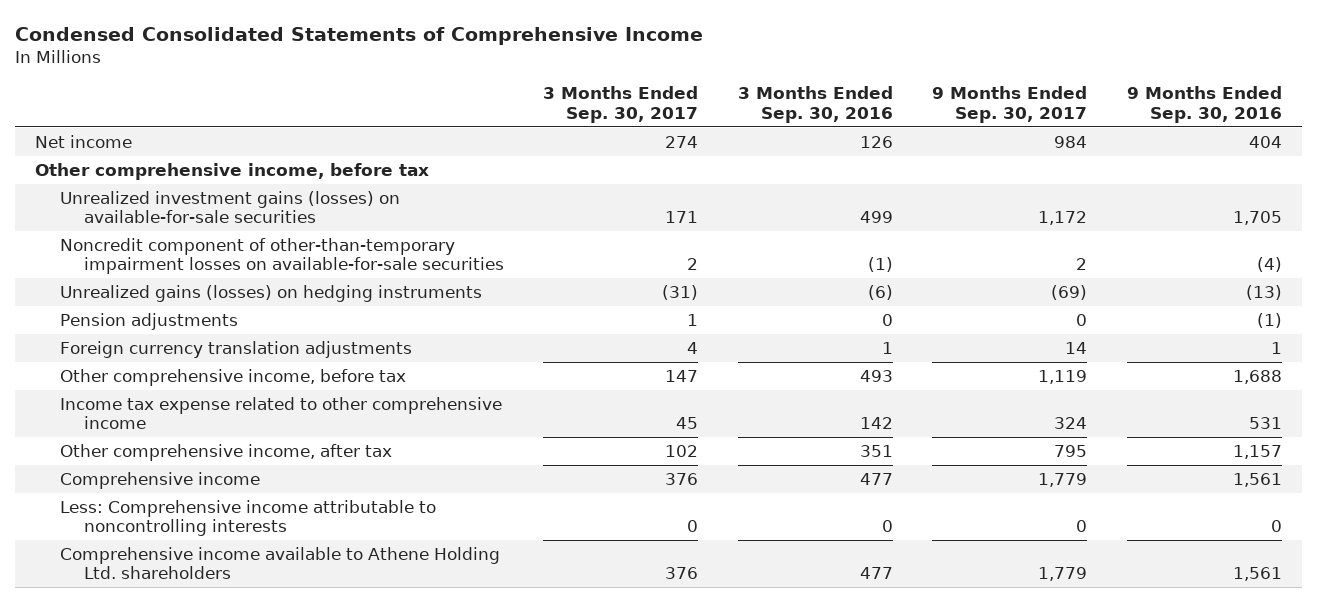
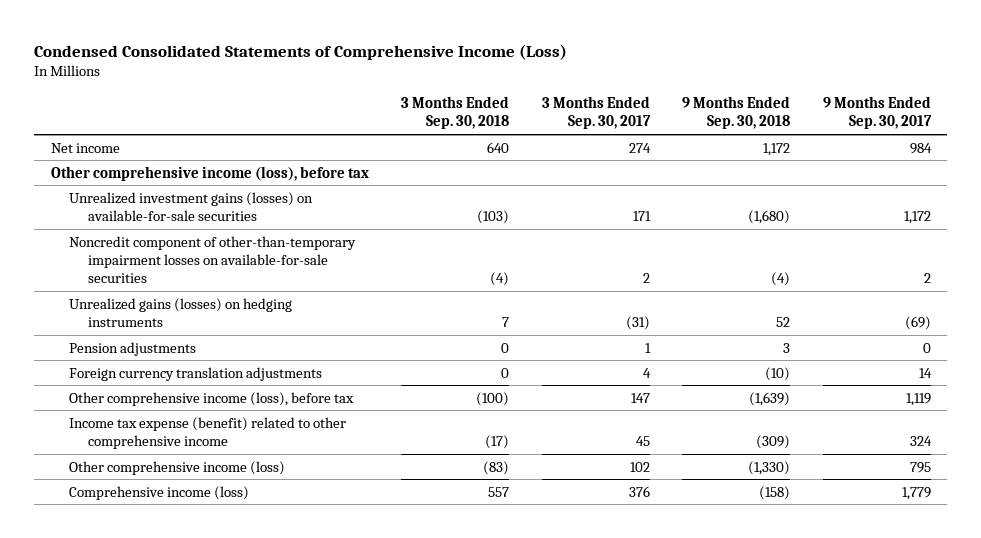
[15,26,704,45] Condensed Consolidated Statements of Comprehensive Income -> [34,43,568,60] Condensed Consolidated Statements of Comprehensive Income (Loss)
[737,86,893,123] 3 Months Ended Sep. 30, 2016 -> none
[1126,86,1282,123] 9 Months Ended Sep. 30, 2016 -> none
none -> [401,95,510,130] 3 Months Ended Sep. 30, 2018
none -> [682,95,791,130] 9 Months Ended Sep. 30, 2018
[35,162,430,180] Other comprehensive income, before tax -> [50,165,369,181] Other comprehensive income (loss), before tax
[59,499,436,537] Less: Comprehensive income attributable to noncontrolling interests -> none
[59,546,500,580] Comprehensive income available to Athene Holding Ltd. shareholders -> none
[59,368,406,386] Other comprehensive income, before tax -> [69,391,355,406] Other comprehensive income (loss), before tax
[59,396,502,430] Income tax expense related to other comprehensive income -> [69,416,347,449] Income tax expense (benefit) related to other comprehensive income
[59,443,392,461] Other comprehensive income, after tax -> [69,460,286,475] Other comprehensive income (loss)
[59,471,260,489] Comprehensive income -> [69,485,250,500] Comprehensive income (loss)

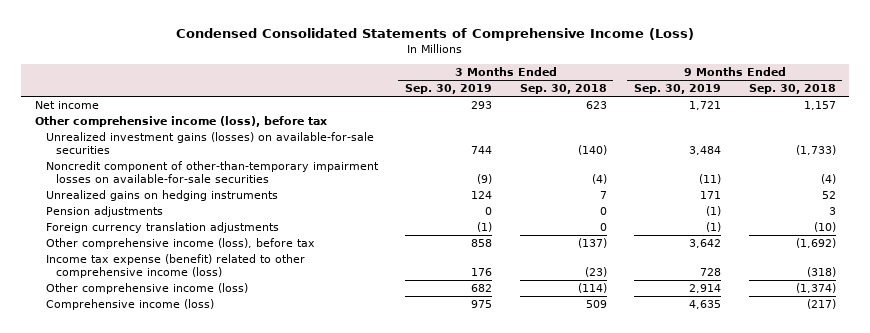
[541,95,651,130] 3 Months Ended Sep. 30, 2017 -> none
[822,95,932,130] 9 Months Ended Sep. 30, 2017 -> none
none -> [405,84,493,95] Sep. 30, 2019
none -> [634,84,722,95] Sep. 30, 2019
[487,141,510,153] 640 -> [585,101,607,110] 623
[763,142,791,156] 1,172 -> [803,101,836,111] 1,157
[477,209,510,224] (103) -> [577,144,607,155] (140)
[748,209,791,224] (1,680) -> [795,144,836,155] (1,733)
[69,297,293,327] Unrealized gains (losses) on hedging instruments -> [45,190,278,202] Unrealized gains on hedging instruments
[476,391,510,406] (100) -> [577,238,607,249] (137)
[749,391,791,406] (1,639) -> [795,238,836,249] (1,692)
[69,416,347,449] Income tax expense (benefit) related to other comprehensive income -> [45,254,305,278] Income tax expense (benefit) related to other comprehensive income (loss)
[485,434,510,449] (17) -> [584,266,607,277] (23)
[756,434,791,449] (309) -> [806,266,836,277] (318)
[483,460,510,475] (83) -> [577,283,607,294] (114)
[748,460,791,475] (1,330) -> [795,283,836,294] (1,374)
[488,486,510,497] 557 -> [585,300,607,309] 509
[759,485,791,500] (158) -> [806,299,836,310] (217)

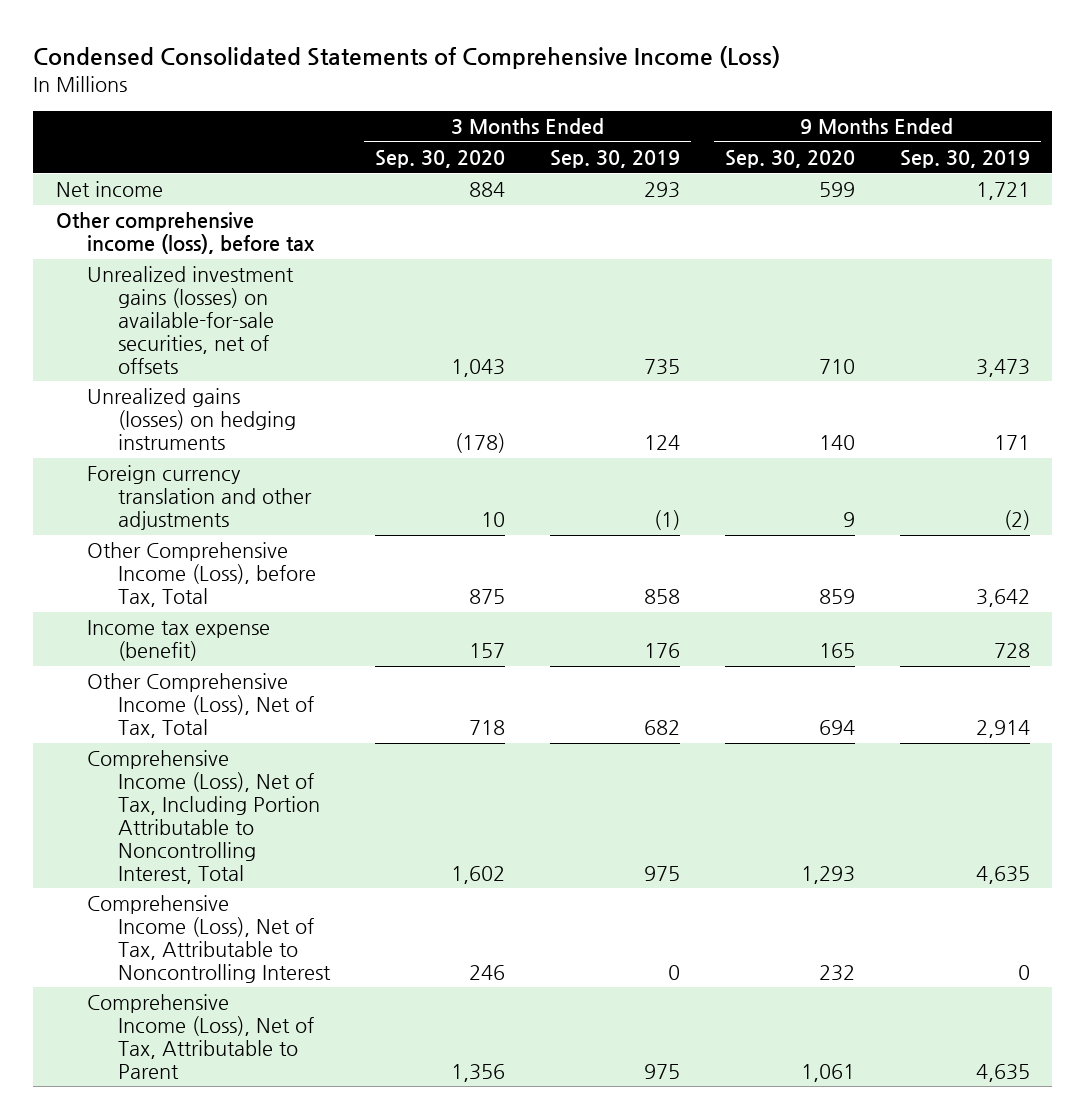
[519,84,607,95] Sep. 30, 2018 -> none
[748,84,836,95] Sep. 30, 2018 -> none
none -> [375,149,506,168] Sep. 30, 2020
none -> [724,149,855,168] Sep. 30, 2020
[45,161,379,183] Noncredit component of other-than-temporary impairment losses on available-for-sale securities -> none
[45,206,163,218] Pension adjustments -> none
[45,132,374,154] Unrealized investment gains (losses) on available-for-sale securities -> [87,266,295,374] Unrealized investment gains (losses) on available-for-sale securities, net of offsets
[471,145,493,154] 744 -> [644,358,681,375] 735
[689,145,722,155] 3,484 -> [975,358,1030,377] 3,473
[45,190,278,202] Unrealized gains on hedging instruments -> [87,388,297,451] Unrealized gains (losses) on hedging instruments
[45,222,279,234] Foreign currency translation adjustments -> [87,465,313,531] Foreign currency translation and other adjustments
[706,222,722,233] (1) -> [1003,510,1030,531] (2)
[45,238,315,250] Other comprehensive income (loss), before tax -> [87,542,317,608] Other Comprehensive Income (Loss), before Tax, Total
[45,254,305,278] Income tax expense (benefit) related to other comprehensive income (loss) -> [87,620,271,662] Income tax expense (benefit)
[45,283,248,295] Other comprehensive income (loss) -> [87,673,315,739] Other Comprehensive Income (Loss), Net of Tax, Total
[45,299,214,311] Comprehensive income (loss) -> [87,750,321,884] Comprehensive Income (Loss), Net of Tax, Including Portion Attributable to Noncontrolling Interest, Total
none -> [87,895,332,983] Comprehensive Income (Loss), Net of Tax, Attributable to Noncontrolling Interest
none -> [87,994,315,1079] Comprehensive Income (Loss), Net of Tax, Attributable to Parent

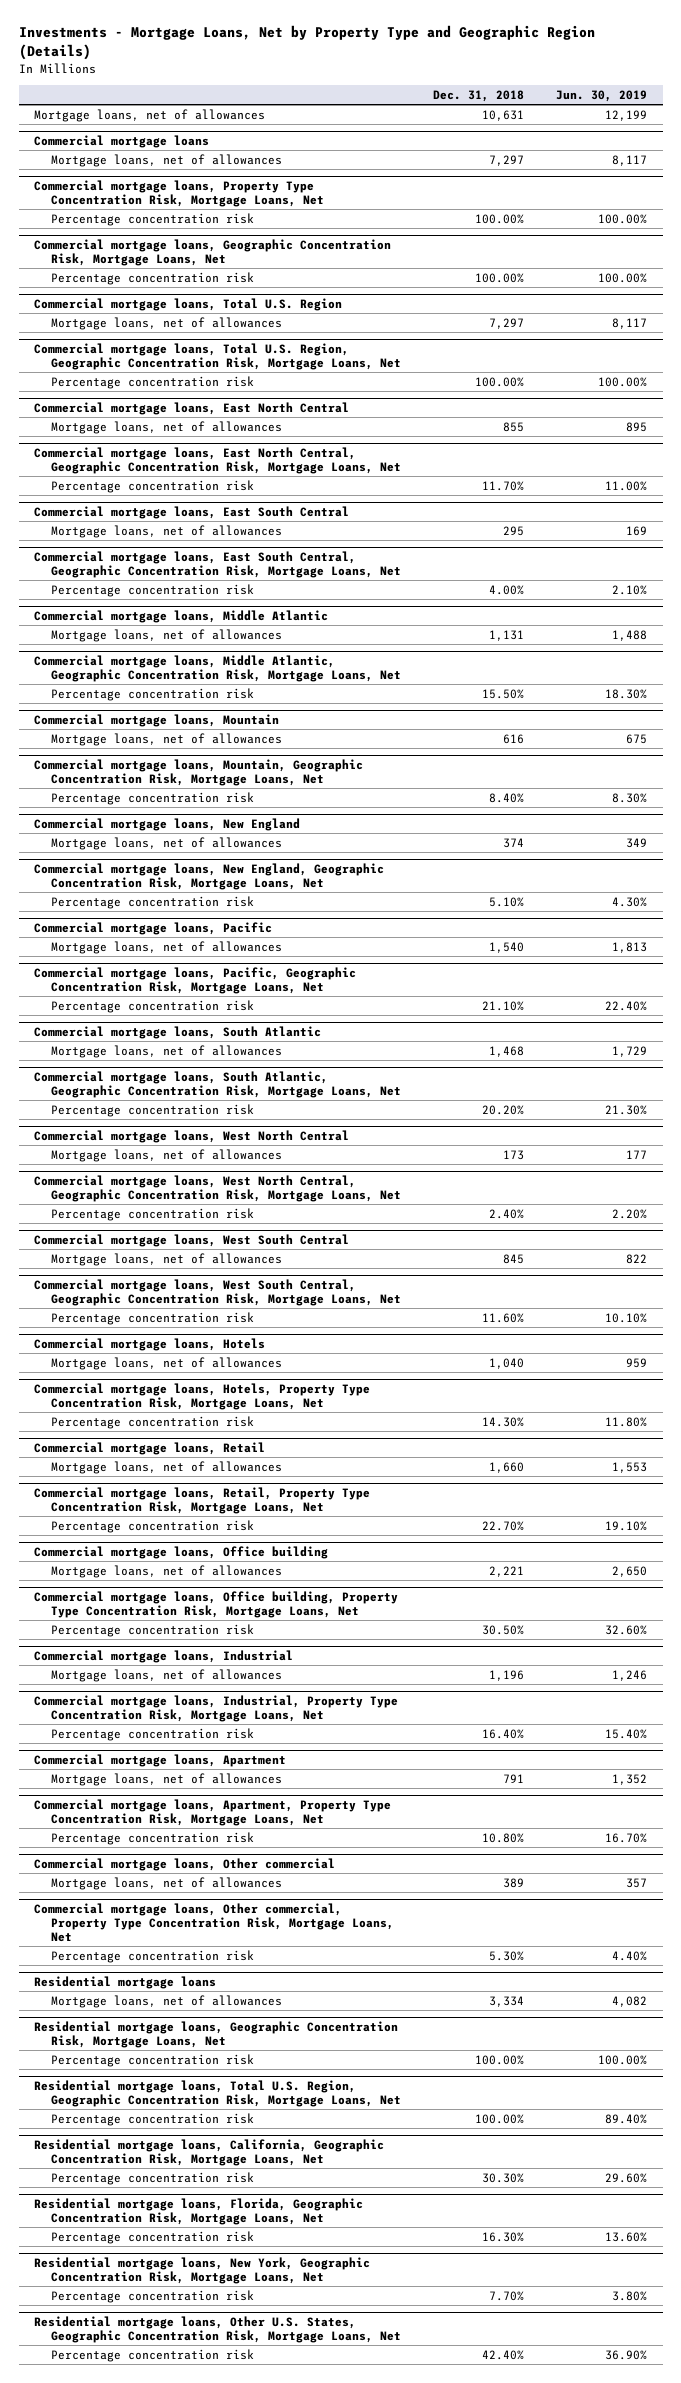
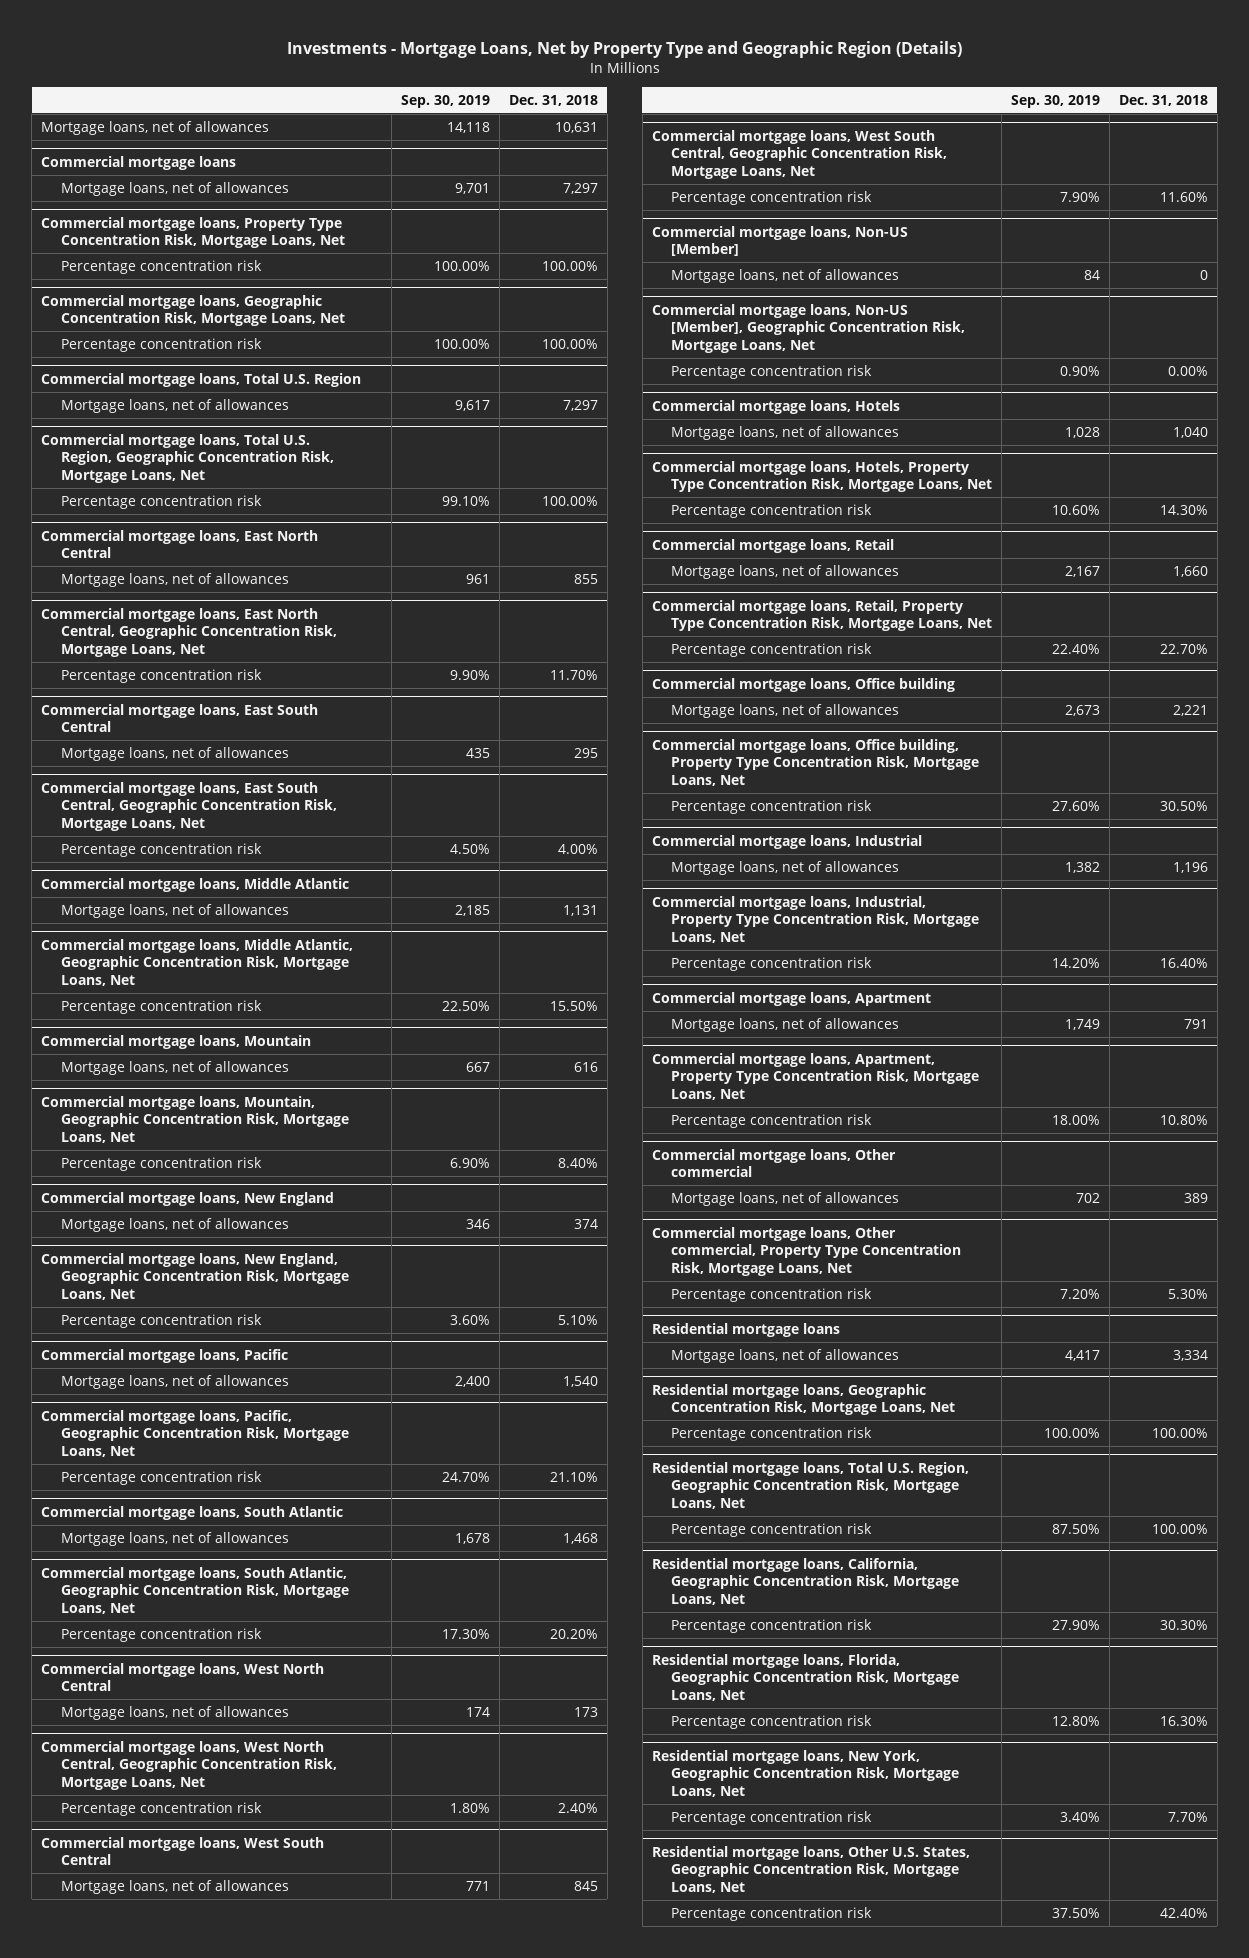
[555,89,647,102] Jun. 30, 2019 -> none
none -> [400,94,490,108] Sep. 30, 2019
none -> [651,225,908,257] Commercial mortgage loans, Non-US [Member]
none -> [671,269,900,284] Mortgage loans, net of allowances
none -> [651,303,966,353] Commercial mortgage loans, Non-US [Member], Geographic Concentration Risk, Mortgage Loans, Net
none -> [671,365,873,380] Percentage concentration risk

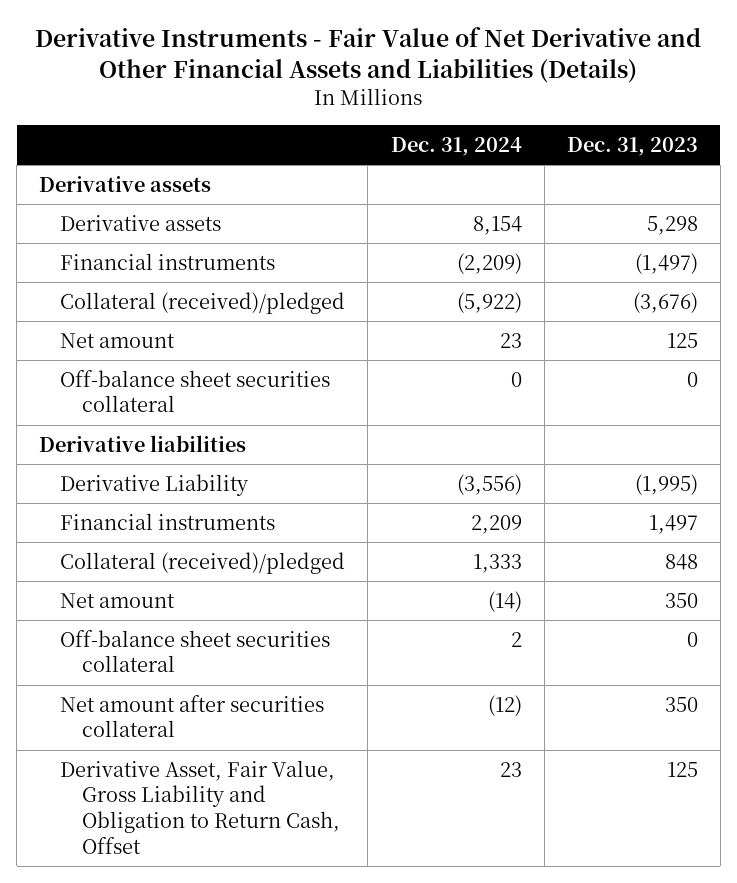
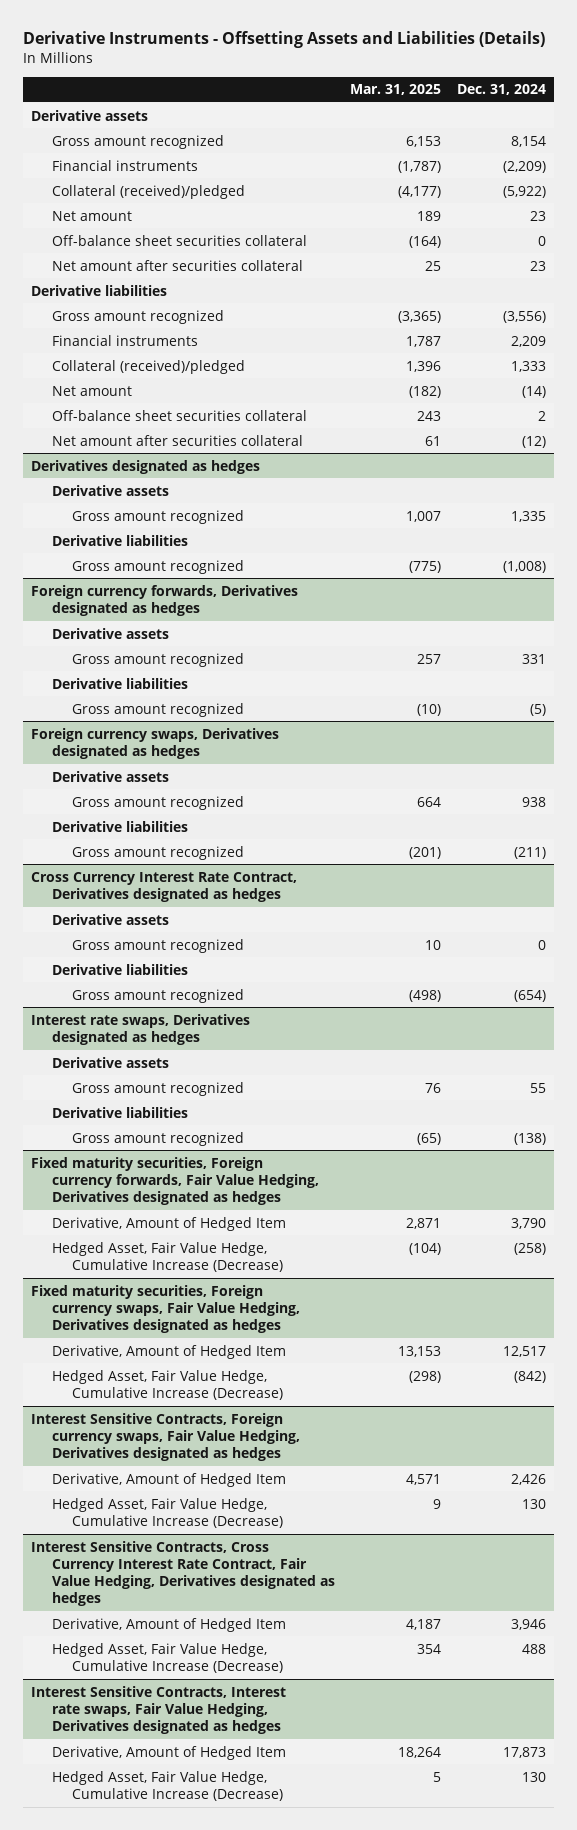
[35,27,702,84] Derivative Instruments - Fair Value of Net Derivative and Other Financial Assets and Liabilities (Details) -> [23,31,546,49] Derivative Instruments - Offsetting Assets and Liabilities (Details)
[566,136,698,156] Dec. 31, 2023 -> none
none -> [350,84,442,96] Mar. 31, 2025
[60,214,222,231] Derivative assets -> [51,134,224,149] Gross amount recognized
none -> [51,259,303,271] Net amount after securities collateral
[60,473,250,496] Derivative Liability -> [51,309,224,324] Gross amount recognized
[60,759,340,854] Derivative Asset, Fair Value, Gross Liability and Obligation to Return Cash, Offset -> none
none -> [30,459,260,474] Derivatives designated as hedges
none -> [51,484,169,496] Derivative assets
none -> [72,509,245,524] Gross amount recognized
none -> [51,534,188,546] Derivative liabilities
none -> [72,559,245,574] Gross amount recognized
none -> [30,584,298,616] Foreign currency forwards, Derivatives designated as hedges
none -> [51,627,169,639] Derivative assets
none -> [72,652,245,667] Gross amount recognized
none -> [51,677,188,689] Derivative liabilities
none -> [72,702,245,717] Gross amount recognized
none -> [30,727,279,759] Foreign currency swaps, Derivatives designated as hedges
none -> [51,770,169,782] Derivative assets
none -> [72,795,245,810] Gross amount recognized
none -> [51,820,188,832] Derivative liabilities
none -> [72,845,245,860] Gross amount recognized
none -> [30,871,297,902] Cross Currency Interest Rate Contract, Derivatives designated as hedges
none -> [51,913,169,925] Derivative assets
none -> [72,938,245,953] Gross amount recognized
none -> [51,963,188,975] Derivative liabilities
none -> [72,988,245,1003] Gross amount recognized
none -> [30,1013,250,1045] Interest rate swaps, Derivatives designated as hedges
none -> [51,1056,169,1068] Derivative assets
none -> [72,1081,245,1096] Gross amount recognized
none -> [51,1106,188,1118] Derivative liabilities
none -> [72,1131,245,1146] Gross amount recognized
none -> [30,1156,319,1205] Fixed maturity securities, Foreign currency forwards, Fair Value Hedging, Derivatives designated as hedges
none -> [51,1216,286,1231] Derivative, Amount of Hedged Item
none -> [51,1241,284,1272] Hedged Asset, Fair Value Hedge, Cumulative Increase (Decrease)
none -> [30,1284,300,1333] Fixed maturity securities, Foreign currency swaps, Fair Value Hedging, Derivatives designated as hedges
none -> [51,1344,286,1359] Derivative, Amount of Hedged Item
none -> [51,1369,284,1400] Hedged Asset, Fair Value Hedge, Cumulative Increase (Decrease)
none -> [30,1412,300,1461] Interest Sensitive Contracts, Foreign currency swaps, Fair Value Hedging, Derivatives designated as hedges
none -> [51,1472,286,1487] Derivative, Amount of Hedged Item
none -> [51,1497,284,1528] Hedged Asset, Fair Value Hedge, Cumulative Increase (Decrease)
none -> [30,1540,335,1607] Interest Sensitive Contracts, Cross Currency Interest Rate Contract, Fair Value Hedging, Derivatives designated as hedges
none -> [51,1617,286,1632] Derivative, Amount of Hedged Item
none -> [51,1642,284,1673] Hedged Asset, Fair Value Hedge, Cumulative Increase (Decrease)
none -> [30,1685,286,1734] Interest Sensitive Contracts, Interest rate swaps, Fair Value Hedging, Derivatives designated as hedges
none -> [51,1745,286,1760] Derivative, Amount of Hedged Item
none -> [51,1770,284,1801] Hedged Asset, Fair Value Hedge, Cumulative Increase (Decrease)

